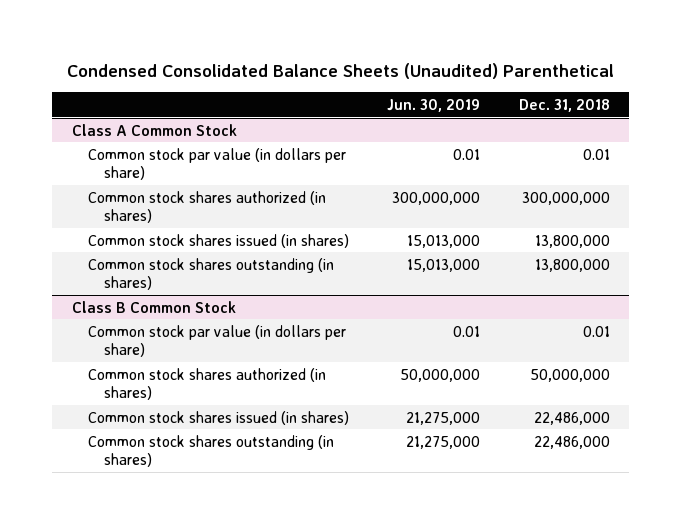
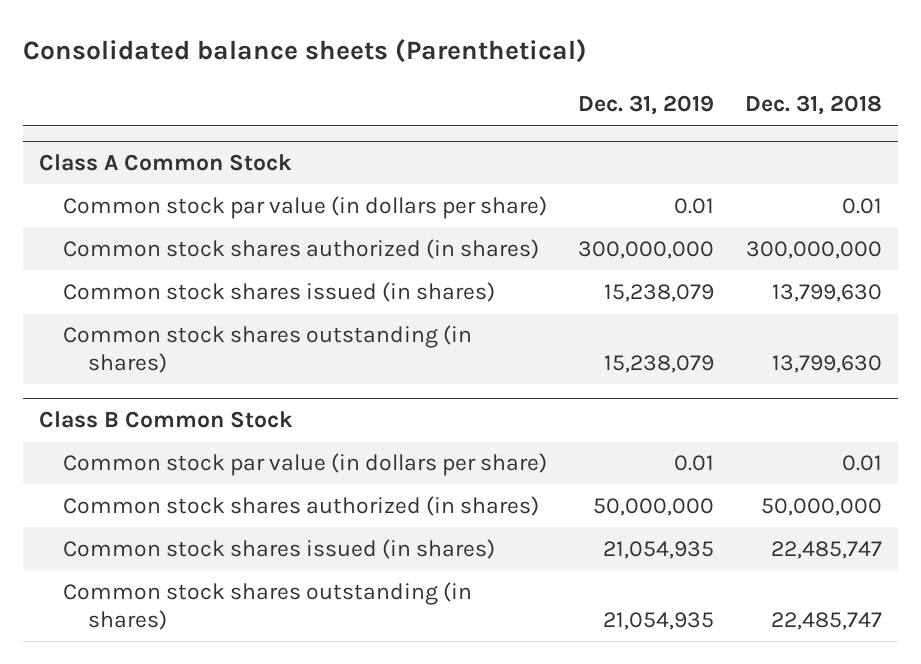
[66,62,614,79] Condensed Consolidated Balance Sheets (Unaudited) Parenthetical -> [23,39,588,64] Consolidated balance sheets (Parenthetical)
[387,99,481,113] Jun. 30, 2019 -> none
none -> [578,95,715,116] Dec. 31, 2019
[534,234,610,248] 13,800,000 -> [772,283,883,302] 13,799,630
[534,258,610,272] 13,800,000 -> [772,354,883,373] 13,799,630
[533,411,610,425] 22,486,000 -> [771,540,883,559] 22,485,747
[533,435,610,449] 22,486,000 -> [771,611,883,630] 22,485,747

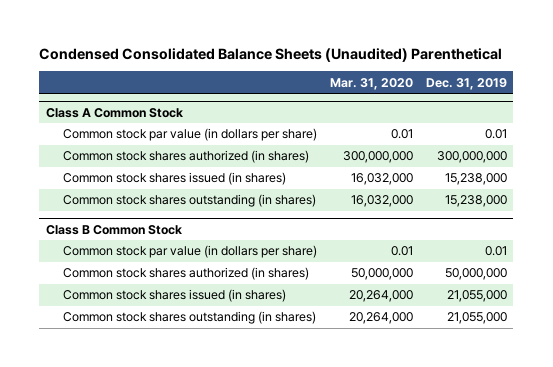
[23,39,588,64] Consolidated balance sheets (Parenthetical) -> [39,47,503,62] Condensed Consolidated Balance Sheets (Unaudited) Parenthetical
[745,95,883,116] Dec. 31, 2018 -> none
none -> [329,77,413,90] Mar. 31, 2020
[604,283,715,302] 15,238,079 -> [444,173,507,186] 15,238,000
[604,354,715,373] 15,238,079 -> [444,195,507,208] 15,238,000
[603,540,715,559] 21,054,935 -> [446,290,507,303] 21,055,000
[603,611,715,630] 21,054,935 -> [446,312,507,325] 21,055,000

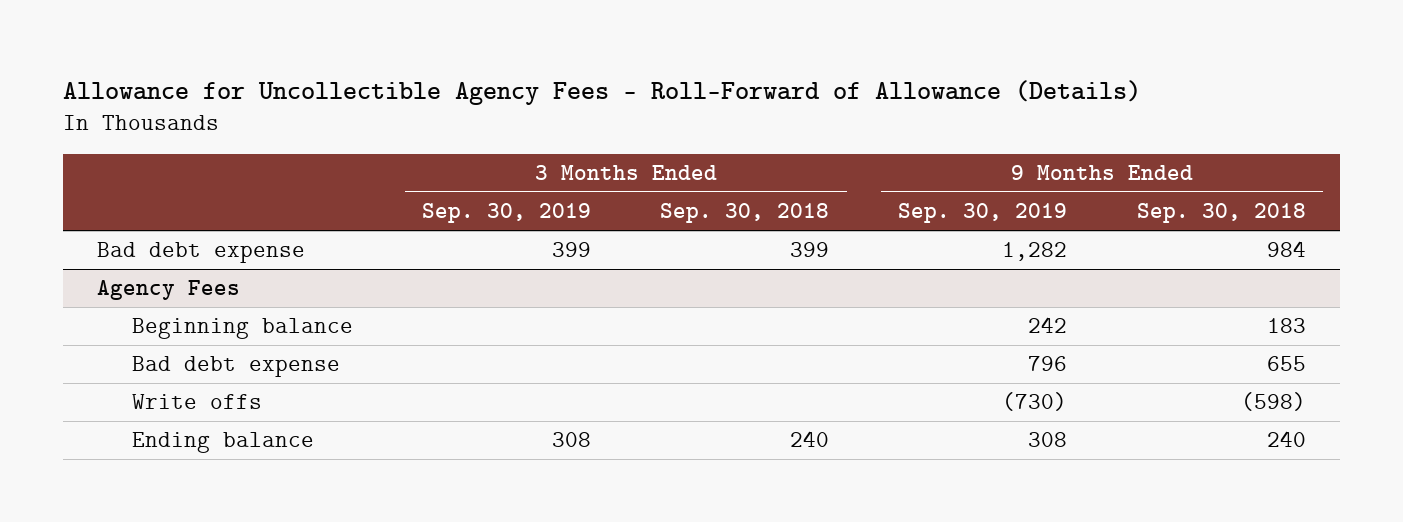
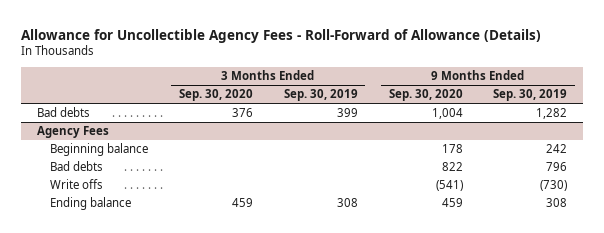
[660,203,830,224] Sep. 30, 2018 -> none
[1136,203,1306,224] Sep. 30, 2018 -> none
none -> [178,89,253,102] Sep. 30, 2020
none -> [388,89,463,102] Sep. 30, 2020
[97,242,306,264] Bad debt expense -> [36,107,90,118] Bad debts
[132,356,341,378] Bad debt expense -> [49,161,103,172] Bad debts

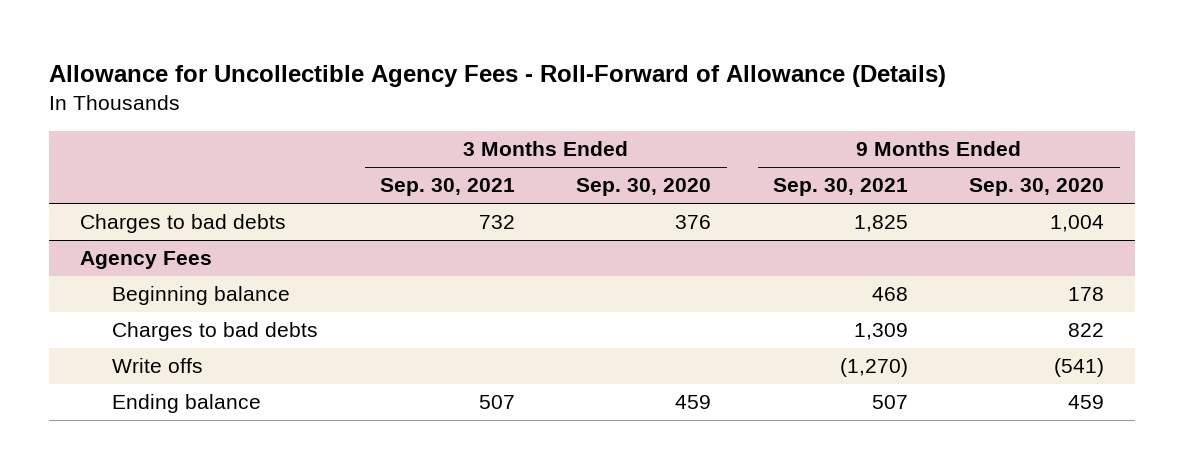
[283,89,358,102] Sep. 30, 2019 -> none
[493,89,568,102] Sep. 30, 2019 -> none
none -> [379,178,515,197] Sep. 30, 2021
none -> [772,178,908,197] Sep. 30, 2021
[36,107,90,118] Bad debts -> [79,214,286,234] Charges to bad debts
[49,161,103,172] Bad debts -> [112,322,319,342] Charges to bad debts

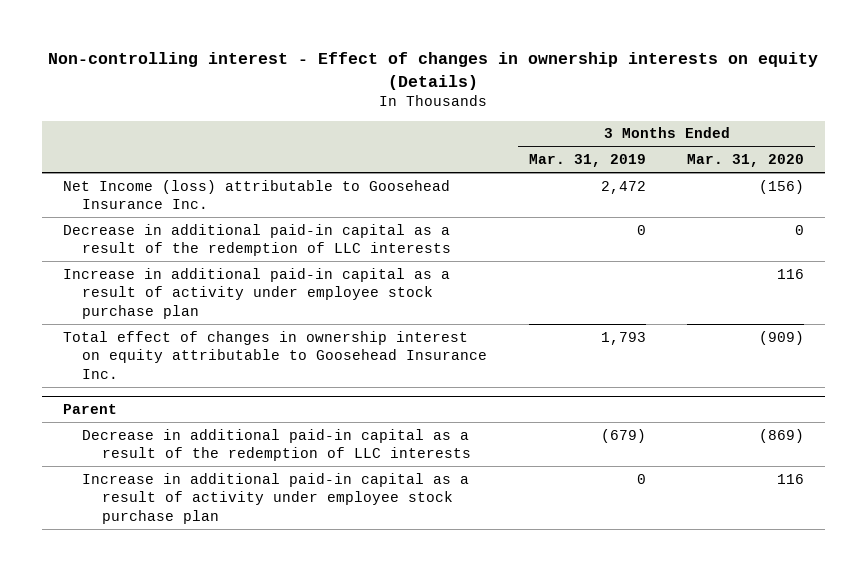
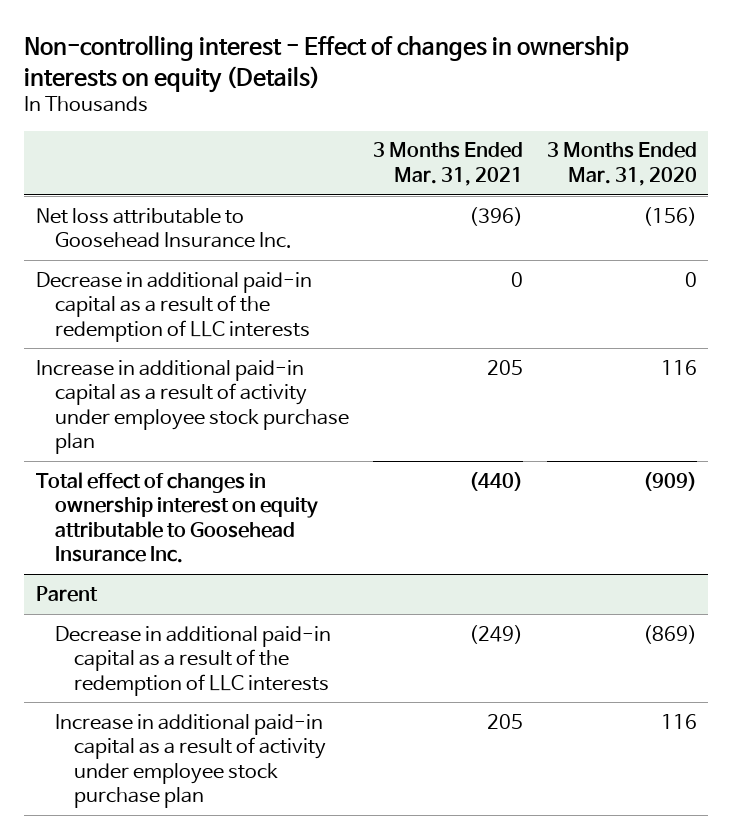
[528,153,646,167] Mar. 31, 2019 -> none
none -> [372,142,523,186] 3 Months Ended Mar. 31, 2021
[62,179,450,210] Net Income (loss) attributable to Goosehead Insurance Inc. -> [35,207,293,249] Net loss attributable to Goosehead Insurance Inc.

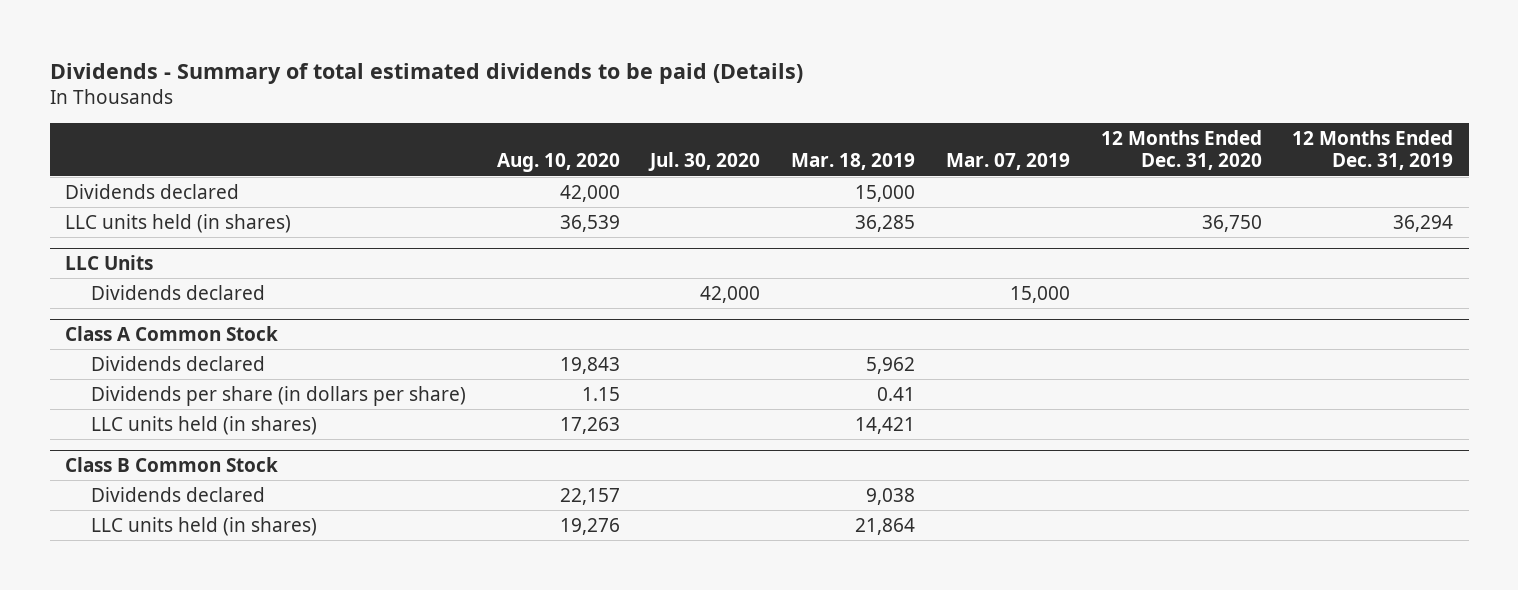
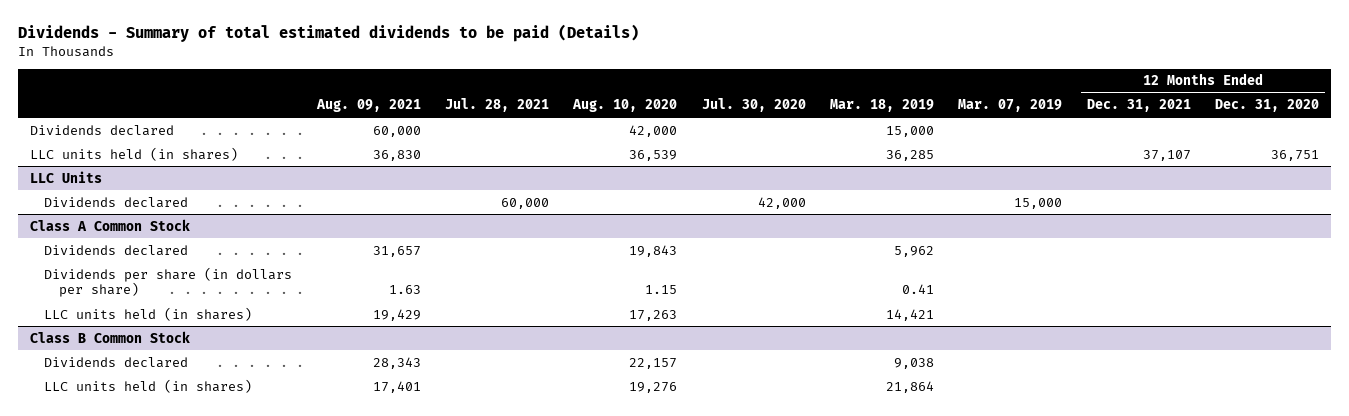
[1292,130,1454,171] 12 Months Ended Dec. 31, 2019 -> none
none -> [315,99,421,113] Aug. 09, 2021
none -> [444,98,549,113] Jul. 28, 2021
none -> [1086,99,1191,113] Dec. 31, 2021
[1201,214,1262,232] 36,750 -> [1271,149,1320,161] 36,751

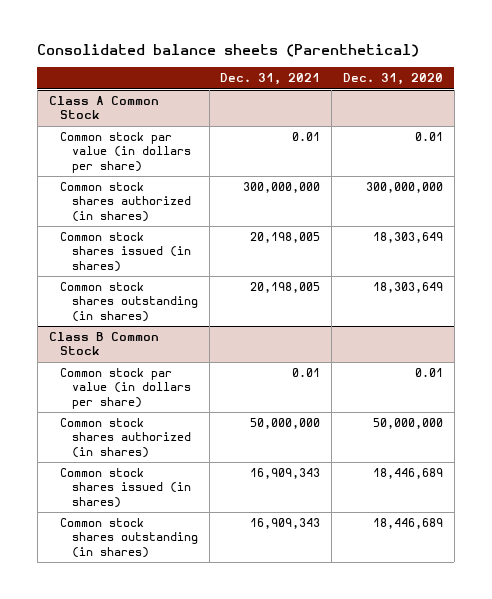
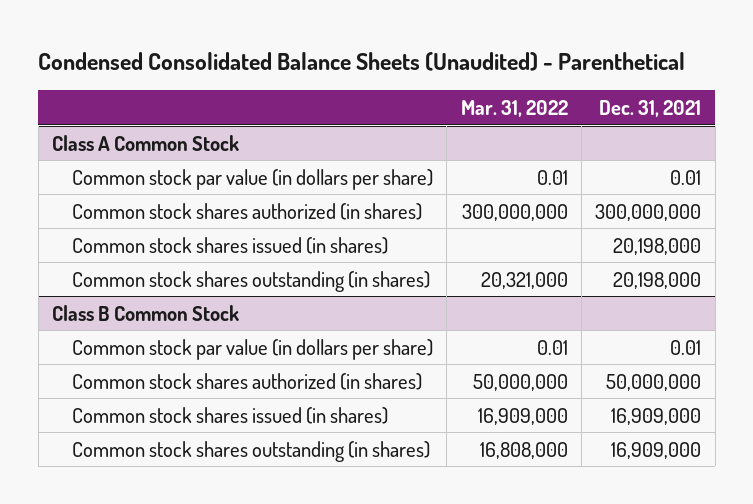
[37,44,420,58] Consolidated balance sheets (Parenthetical) -> [38,51,686,71] Condensed Consolidated Balance Sheets (Unaudited) - Parenthetical
[343,73,444,86] Dec. 31, 2020 -> none
none -> [460,99,568,117] Mar. 31, 2022
[250,232,321,244] 20,198,005 -> [613,237,702,255] 20,198,000
[250,282,321,294] 20,198,005 -> [613,271,702,289] 20,198,000
[250,468,321,480] 16,909,343 -> [611,407,702,425] 16,909,000
[250,518,321,530] 16,909,343 -> [611,441,702,459] 16,909,000

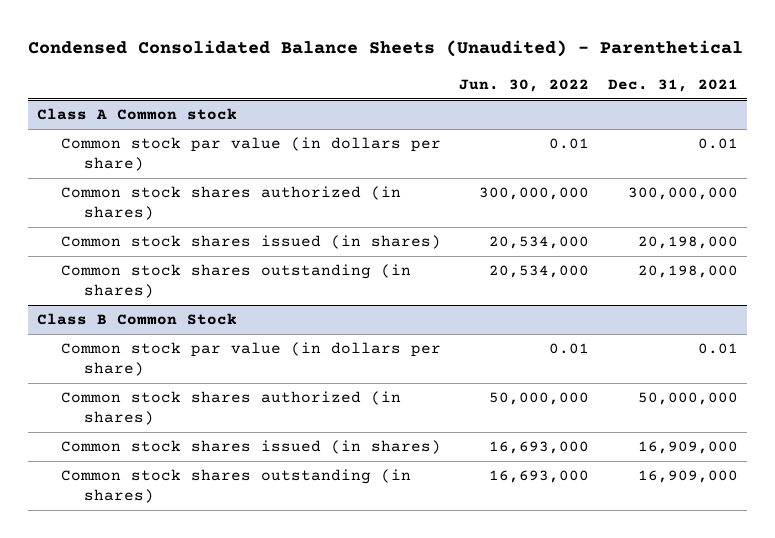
[460,99,568,117] Mar. 31, 2022 -> none
none -> [459,78,590,92] Jun. 30, 2022
[51,134,239,151] Class A Common Stock -> [37,108,238,121] Class A Common stock

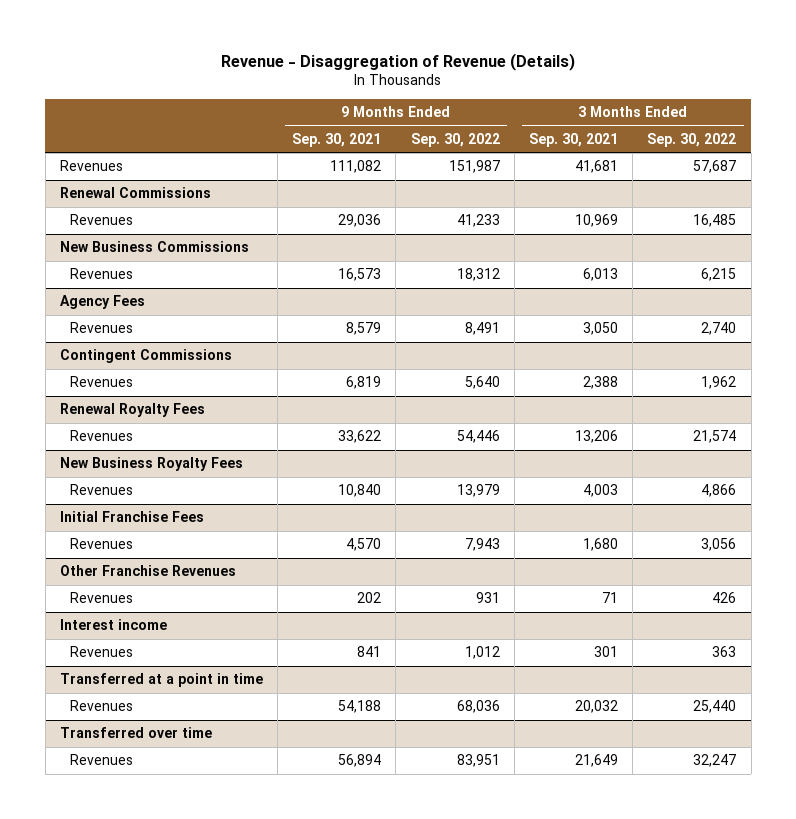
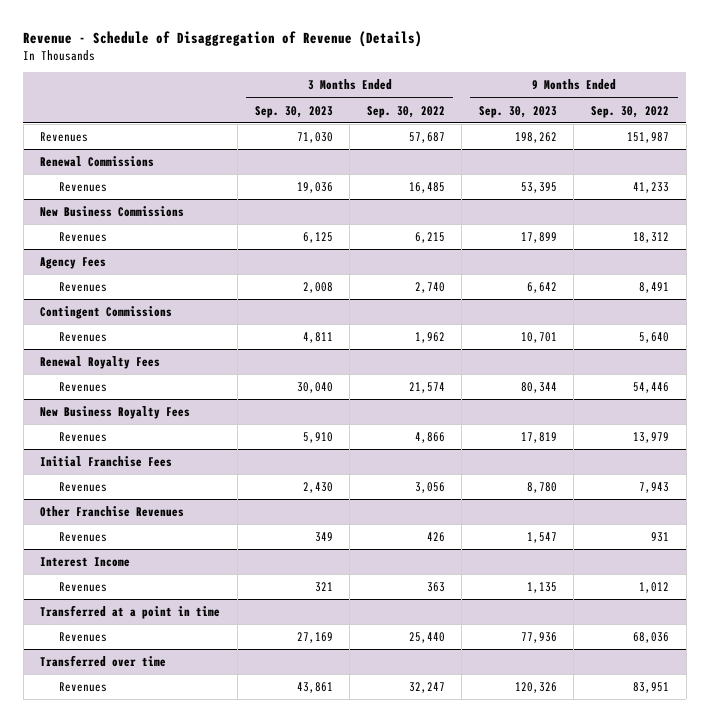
[221,52,576,71] Revenue - Disaggregation of Revenue (Details) -> [23,30,423,47] Revenue - Schedule of Disaggregation of Revenue (Details)
[292,132,382,147] Sep. 30, 2021 -> none
[529,132,619,147] Sep. 30, 2021 -> none
none -> [254,105,333,118] Sep. 30, 2023
none -> [478,105,557,118] Sep. 30, 2023
[59,619,167,631] Interest income -> [40,557,131,568] Interest Income

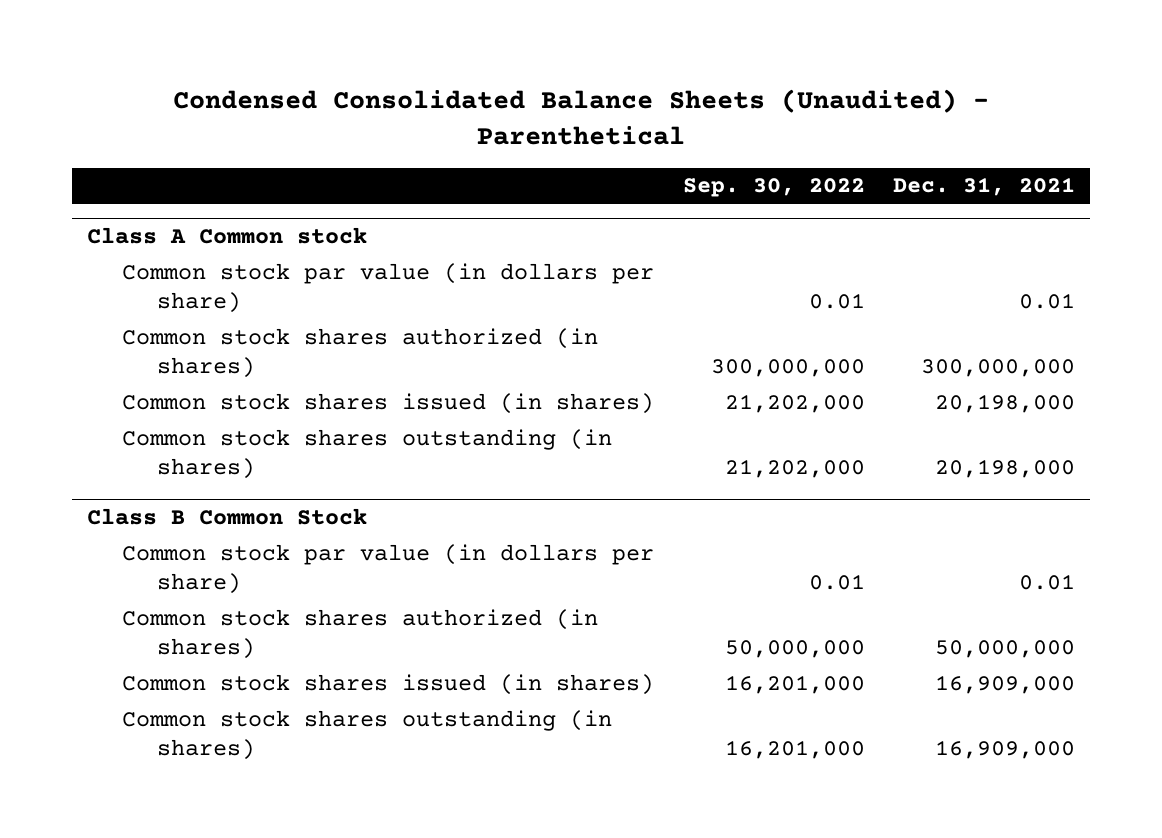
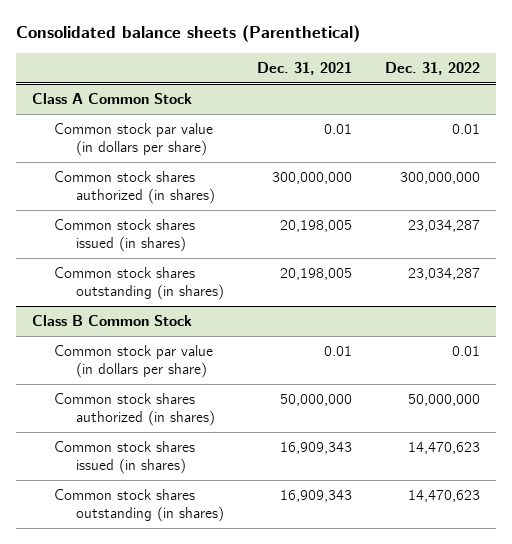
[172,89,989,146] Condensed Consolidated Balance Sheets (Unaudited) - Parenthetical -> [15,25,360,43] Consolidated balance sheets (Parenthetical)
[682,178,865,198] Sep. 30, 2022 -> none
none -> [384,61,480,75] Dec. 31, 2022
[86,227,367,245] Class A Common stock -> [32,92,193,104] Class A Common Stock
[935,393,1076,413] 20,198,000 -> [279,219,352,232] 20,198,005
[935,458,1076,478] 20,198,000 -> [279,267,352,280] 20,198,005
[935,674,1076,694] 16,909,000 -> [279,441,352,454] 16,909,343
[935,739,1076,759] 16,909,000 -> [279,489,352,502] 16,909,343

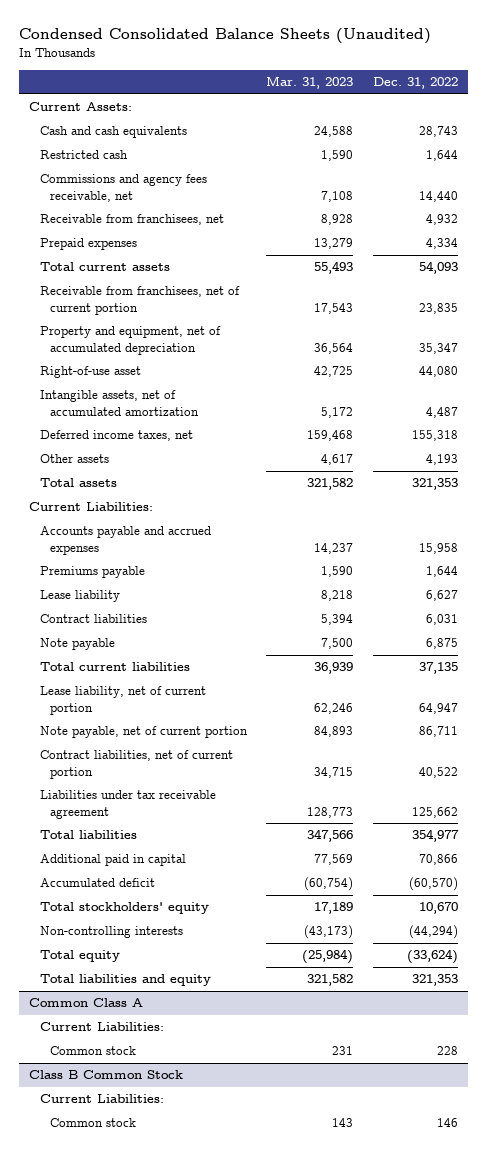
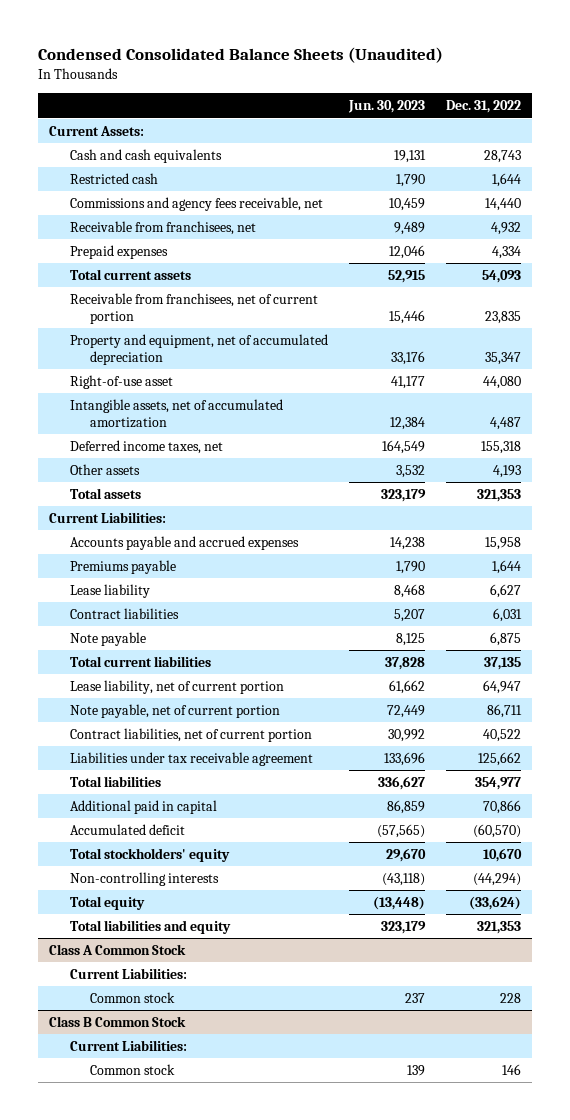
[266,76,354,90] Mar. 31, 2023 -> none
none -> [347,100,425,114] Jun. 30, 2023
[28,998,143,1008] Common Class A -> [48,944,186,956] Class A Common Stock

